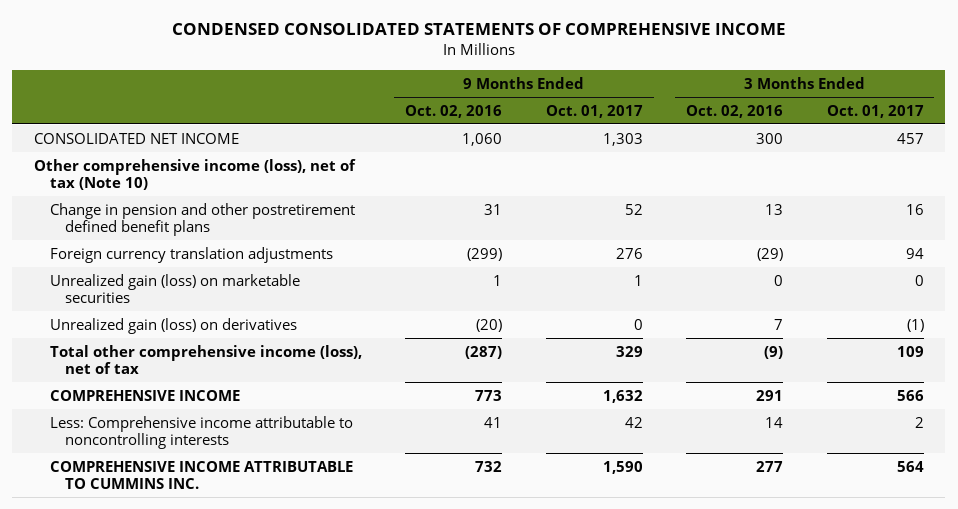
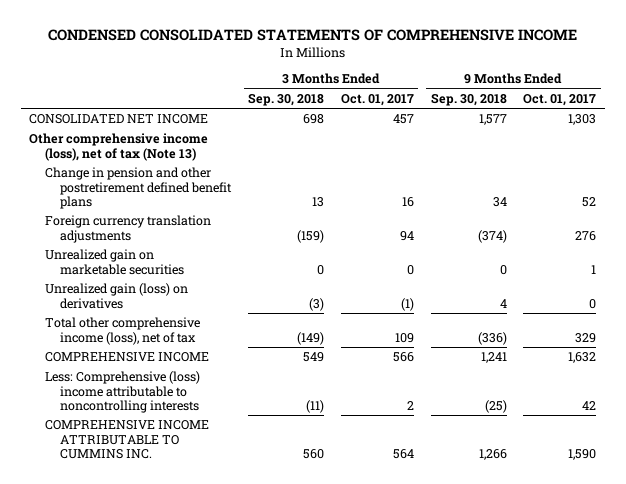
[405,104,503,118] Oct. 02, 2016 -> none
[686,104,784,118] Oct. 02, 2016 -> none
none -> [247,93,324,107] Sep. 30, 2018
none -> [430,93,507,107] Sep. 30, 2018
[34,158,357,190] Other comprehensive income (loss), net of tax (Note 10) -> [29,133,209,161] Other comprehensive income (loss), net of tax (Note 13)
[49,273,300,303] Unrealized gain (loss) on marketable securities -> [44,249,184,275] Unrealized gain on marketable securities
[49,415,353,449] Less: Comprehensive income attributable to noncontrolling interests -> [44,371,200,413] Less: Comprehensive (loss) income attributable to noncontrolling interests

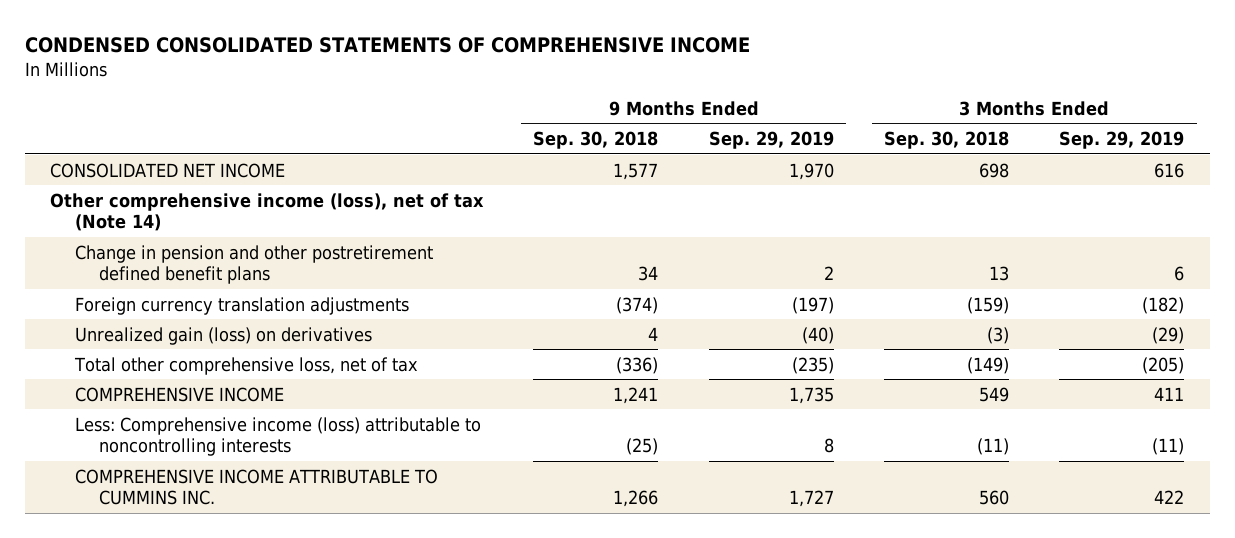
[340,94,414,107] Oct. 01, 2017 -> none
[523,94,597,107] Oct. 01, 2017 -> none
none -> [708,131,834,150] Sep. 29, 2019
none -> [1059,131,1185,150] Sep. 29, 2019
[29,133,209,161] Other comprehensive income (loss), net of tax (Note 13) -> [50,192,485,232] Other comprehensive income (loss), net of tax (Note 14)
[44,249,184,275] Unrealized gain on marketable securities -> none
[44,317,200,345] Total other comprehensive income (loss), net of tax -> [73,356,418,375] Total other comprehensive loss, net of tax
[44,371,200,413] Less: Comprehensive (loss) income attributable to noncontrolling interests -> [74,416,481,457] Less: Comprehensive income (loss) attributable to noncontrolling interests

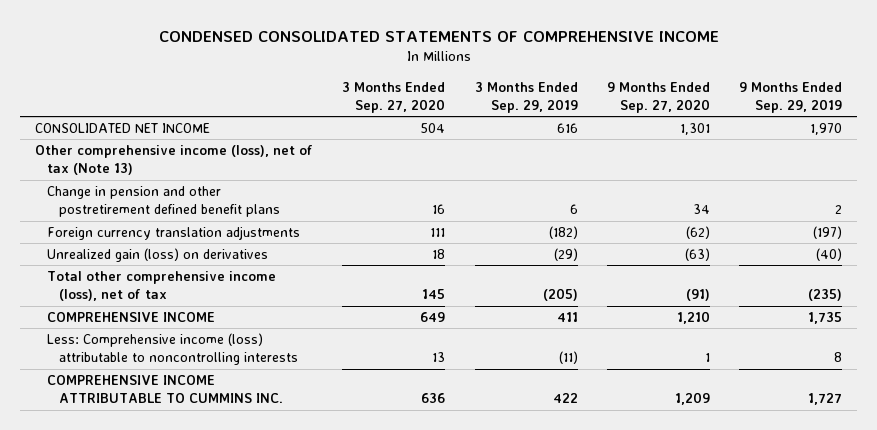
[533,131,659,150] Sep. 30, 2018 -> none
[884,131,1010,150] Sep. 30, 2018 -> none
none -> [342,81,446,113] 3 Months Ended Sep. 27, 2020
none -> [607,81,711,113] 9 Months Ended Sep. 27, 2020
[50,192,485,232] Other comprehensive income (loss), net of tax (Note 14) -> [35,145,314,176] Other comprehensive income (loss), net of tax (Note 13)
[73,356,418,375] Total other comprehensive loss, net of tax -> [46,271,276,302] Total other comprehensive income (loss), net of tax

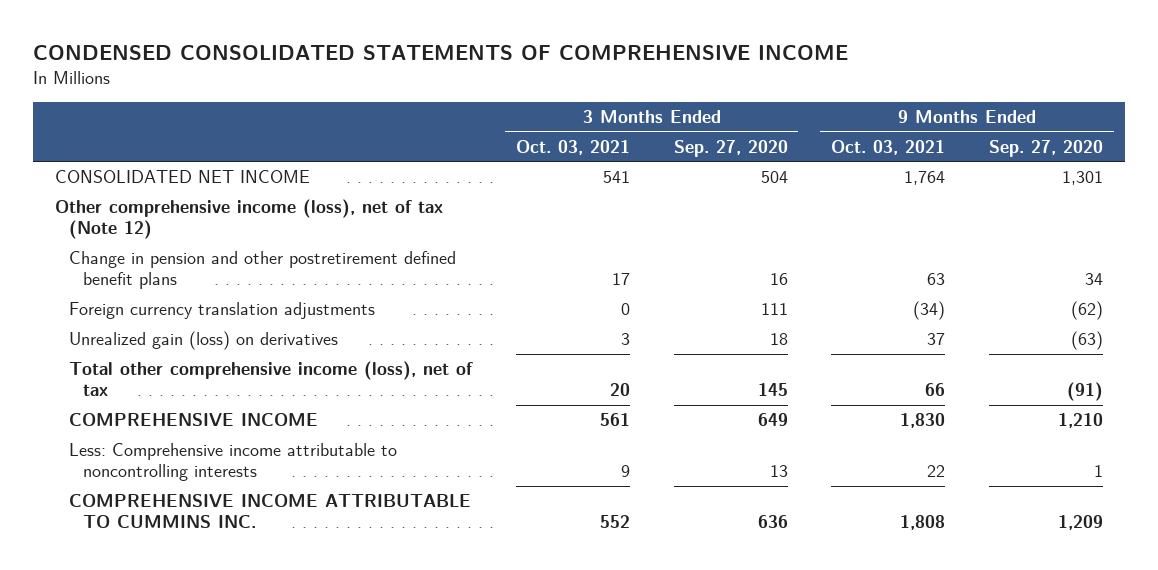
[474,81,578,113] 3 Months Ended Sep. 29, 2019 -> none
[739,81,843,113] 9 Months Ended Sep. 29, 2019 -> none
none -> [515,139,630,155] Oct. 03, 2021
none -> [831,139,946,155] Oct. 03, 2021
[35,145,314,176] Other comprehensive income (loss), net of tax (Note 13) -> [54,199,443,240] Other comprehensive income (loss), net of tax (Note 12)
[46,333,298,366] Less: Comprehensive income (loss) attributable to noncontrolling interests -> [69,443,398,482] Less: Comprehensive income attributable to noncontrolling interests

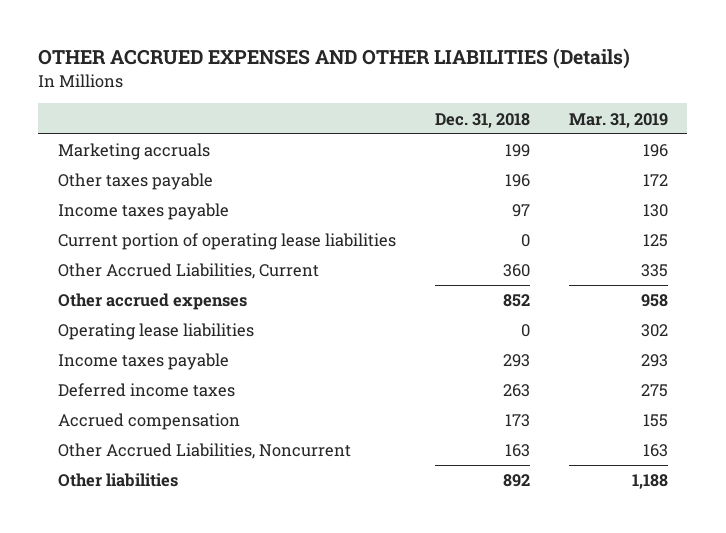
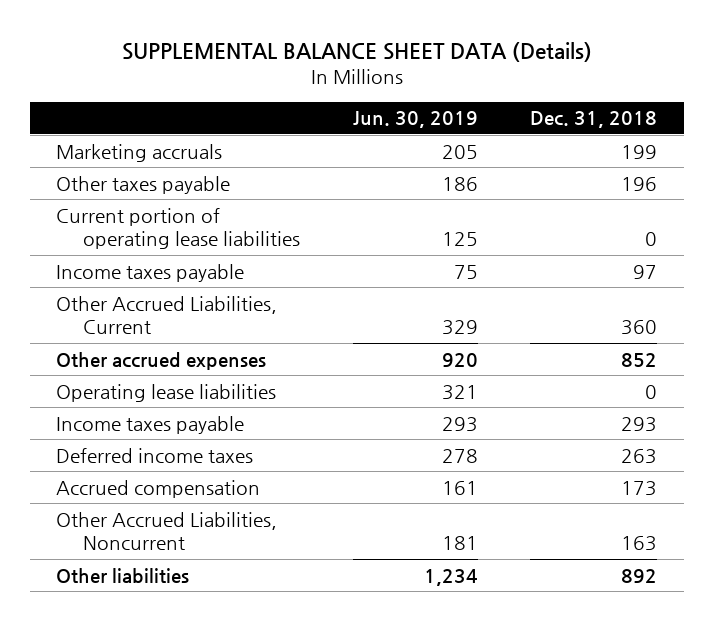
[38,48,631,70] OTHER ACCRUED EXPENSES AND OTHER LIABILITIES (Details) -> [121,42,592,63] SUPPLEMENTAL BALANCE SHEET DATA (Details)
[568,112,668,128] Mar. 31, 2019 -> none
none -> [352,111,478,129] Jun. 30, 2019
[57,203,229,221] Income taxes payable -> [56,263,245,282] Income taxes payable

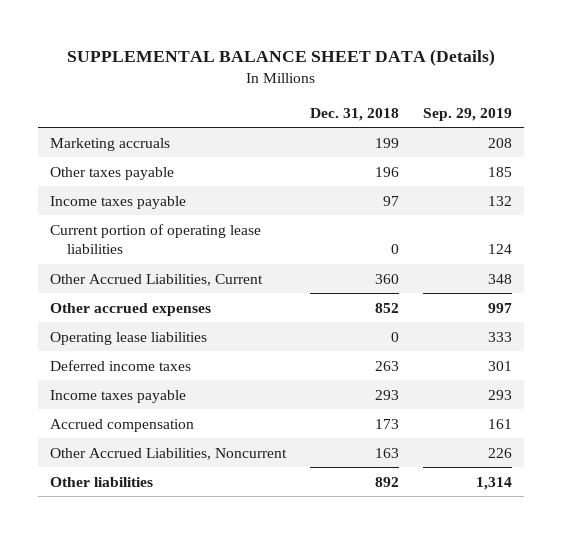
[352,111,478,129] Jun. 30, 2019 -> none
none -> [423,107,513,121] Sep. 29, 2019
[56,207,300,250] Current portion of operating lease liabilities -> [50,223,262,255] Current portion of operating lease liabilities
[56,415,245,434] Income taxes payable -> [50,389,187,403] Income taxes payable

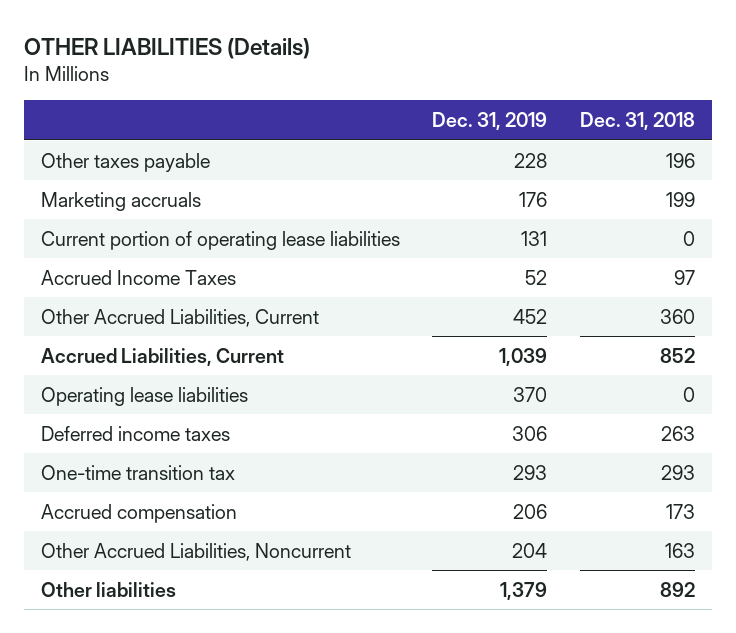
[67,48,496,66] SUPPLEMENTAL BALANCE SHEET DATA (Details) -> [24,37,311,59] OTHER LIABILITIES (Details)
[423,107,513,121] Sep. 29, 2019 -> none
none -> [432,112,548,131] Dec. 31, 2019
[50,195,187,209] Income taxes payable -> none
[50,137,171,151] Marketing accruals -> [40,191,201,211] Marketing accruals
none -> [40,269,236,285] Accrued Income Taxes
[50,302,212,316] Other accrued expenses -> [40,347,284,366] Accrued Liabilities, Current
[50,389,187,403] Income taxes payable -> [40,464,235,480] One-time transition tax

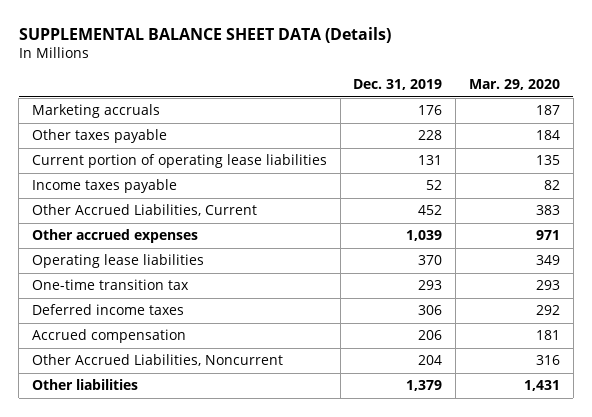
[24,37,311,59] OTHER LIABILITIES (Details) -> [18,26,391,43] SUPPLEMENTAL BALANCE SHEET DATA (Details)
[580,112,696,131] Dec. 31, 2018 -> none
none -> [468,79,560,91] Mar. 29, 2020
[40,152,210,172] Other taxes payable -> [31,129,167,144] Other taxes payable
[40,269,236,285] Accrued Income Taxes -> [31,179,177,194] Income taxes payable
[40,347,284,366] Accrued Liabilities, Current -> [31,229,198,244] Other accrued expenses
[40,425,230,441] Deferred income taxes -> [31,304,184,316] Deferred income taxes

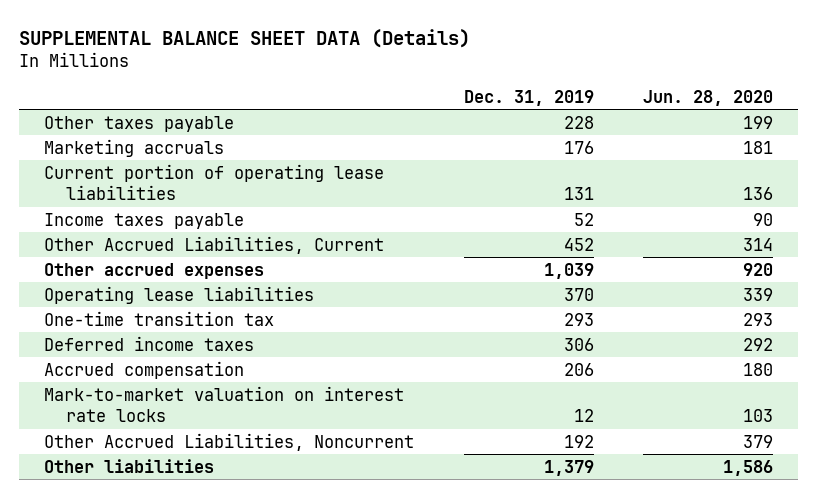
[468,79,560,91] Mar. 29, 2020 -> none
none -> [643,89,774,106] Jun. 28, 2020
[31,104,160,119] Marketing accruals -> [44,138,225,157] Marketing accruals
none -> [44,385,405,422] Mark-to-market valuation on interest rate locks
[418,355,443,366] 204 -> [563,434,594,448] 192

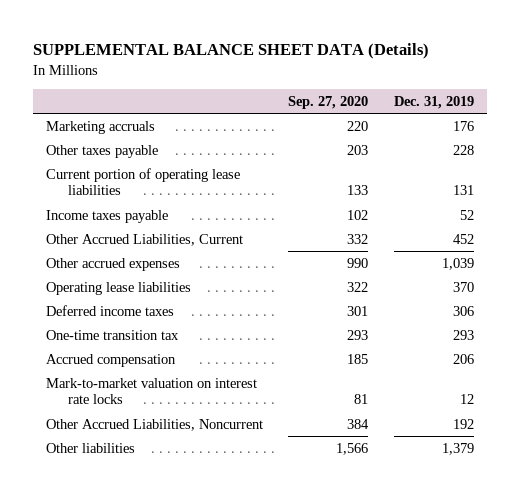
[643,89,774,106] Jun. 28, 2020 -> none
none -> [288,95,369,109] Sep. 27, 2020
[44,115,235,132] Other taxes payable -> [45,144,158,158] Other taxes payable
[44,310,275,326] One-time transition tax -> [45,329,179,340] One-time transition tax

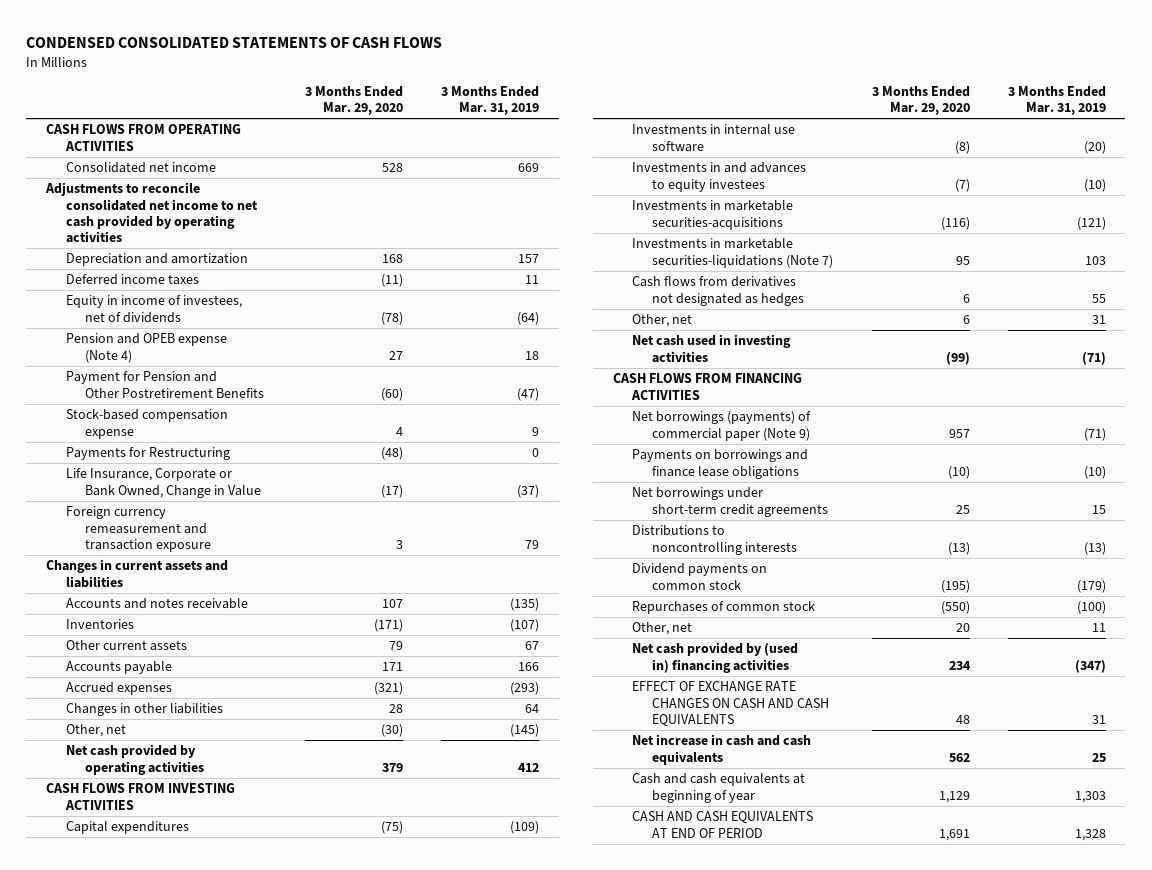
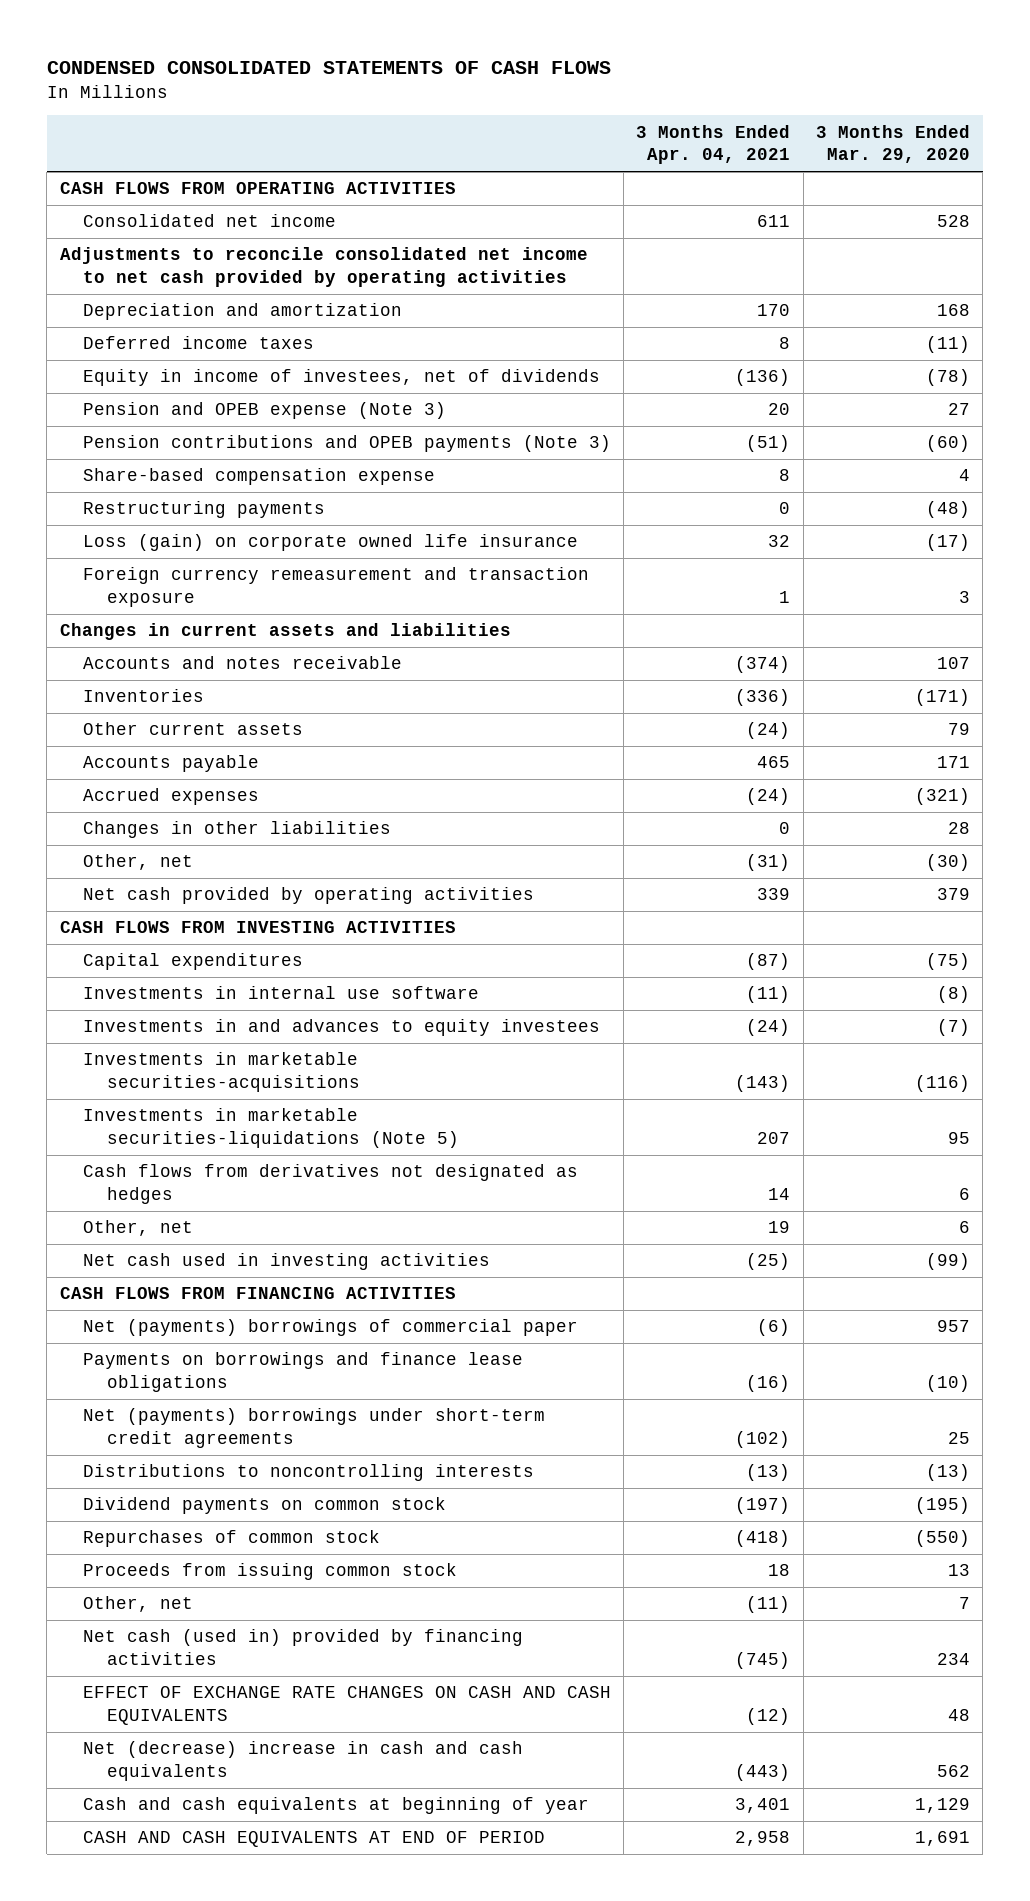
[441,85,540,116] 3 Months Ended Mar. 31, 2019 -> none
none -> [636,124,791,165] 3 Months Ended Apr. 04, 2021
[65,333,227,363] Pension and OPEB expense (Note 4) -> [83,402,447,420] Pension and OPEB expense (Note 3)
[65,371,265,398] Payment for Pension and Other Postretirement Benefits -> [83,435,612,453] Pension contributions and OPEB payments (Note 3)
[65,409,228,439] Stock-based compensation expense -> [83,468,436,486] Share-based compensation expense
[65,447,230,461] Payments for Restructuring -> [83,501,326,519] Restructuring payments
[65,468,262,498] Life Insurance, Corporate or Bank Owned, Change in Value -> [83,534,579,552] Loss (gain) on corporate owned life insurance
[632,238,834,268] Investments in marketable securities-liquidations (Note 7) -> [83,1108,459,1148] Investments in marketable securities-liquidations (Note 5)
[632,411,812,441] Net borrowings (payments) of commercial paper (Note 9) -> [83,1319,579,1337] Net (payments) borrowings of commercial paper
[632,487,829,517] Net borrowings under short-term credit agreements -> [83,1408,546,1448] Net (payments) borrowings under short-term credit agreements
none -> [83,1563,458,1581] Proceeds from issuing common stock
[955,623,970,633] 20 -> [958,1597,970,1610] 7
[632,642,799,673] Net cash provided by (used in) financing activities -> [83,1629,524,1665] Net cash (used in) provided by financing activities
[632,734,812,765] Net increase in cash and cash equivalents -> [83,1741,524,1781] Net (decrease) increase in cash and cash equivalents

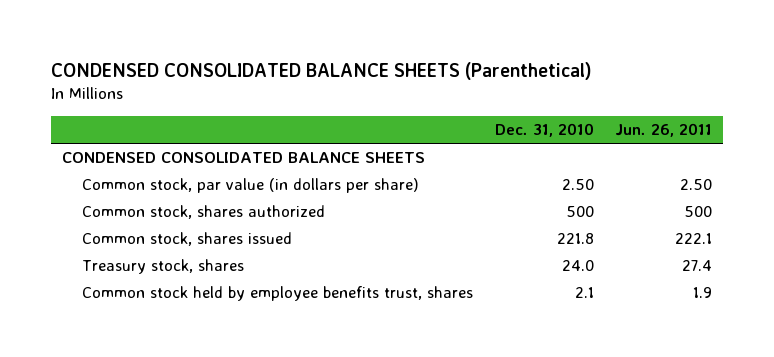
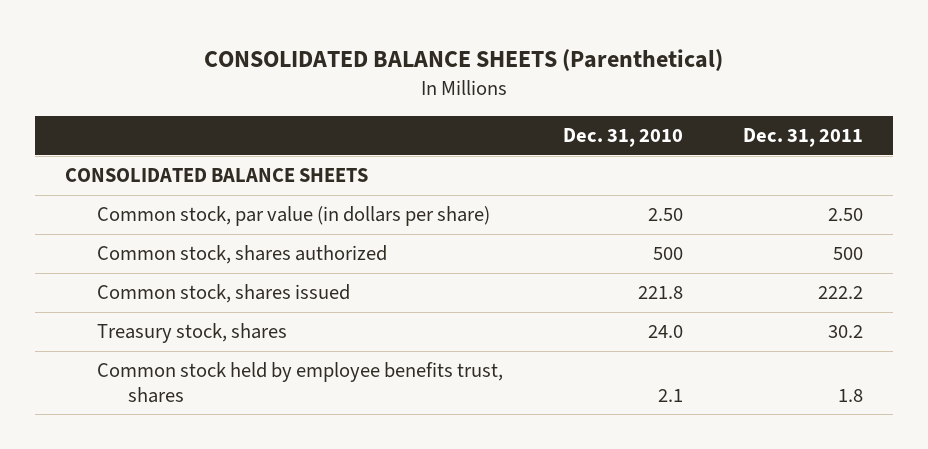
[51,61,593,80] CONDENSED CONSOLIDATED BALANCE SHEETS (Parenthetical) -> [203,49,723,72] CONSOLIDATED BALANCE SHEETS (Parenthetical)
[615,123,713,138] Jun. 26, 2011 -> none
none -> [742,127,863,147] Dec. 31, 2011
[61,152,425,164] CONDENSED CONSOLIDATED BALANCE SHEETS -> [64,168,368,183] CONSOLIDATED BALANCE SHEETS

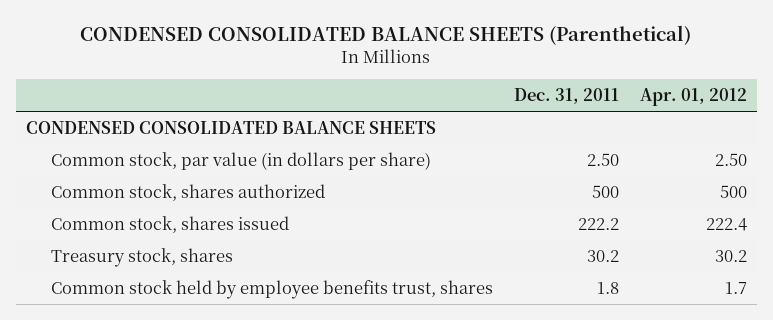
[203,49,723,72] CONSOLIDATED BALANCE SHEETS (Parenthetical) -> [80,24,692,45] CONDENSED CONSOLIDATED BALANCE SHEETS (Parenthetical)
[562,127,683,147] Dec. 31, 2010 -> none
none -> [639,88,747,107] Apr. 01, 2012
[64,168,368,183] CONSOLIDATED BALANCE SHEETS -> [25,121,436,135] CONDENSED CONSOLIDATED BALANCE SHEETS

